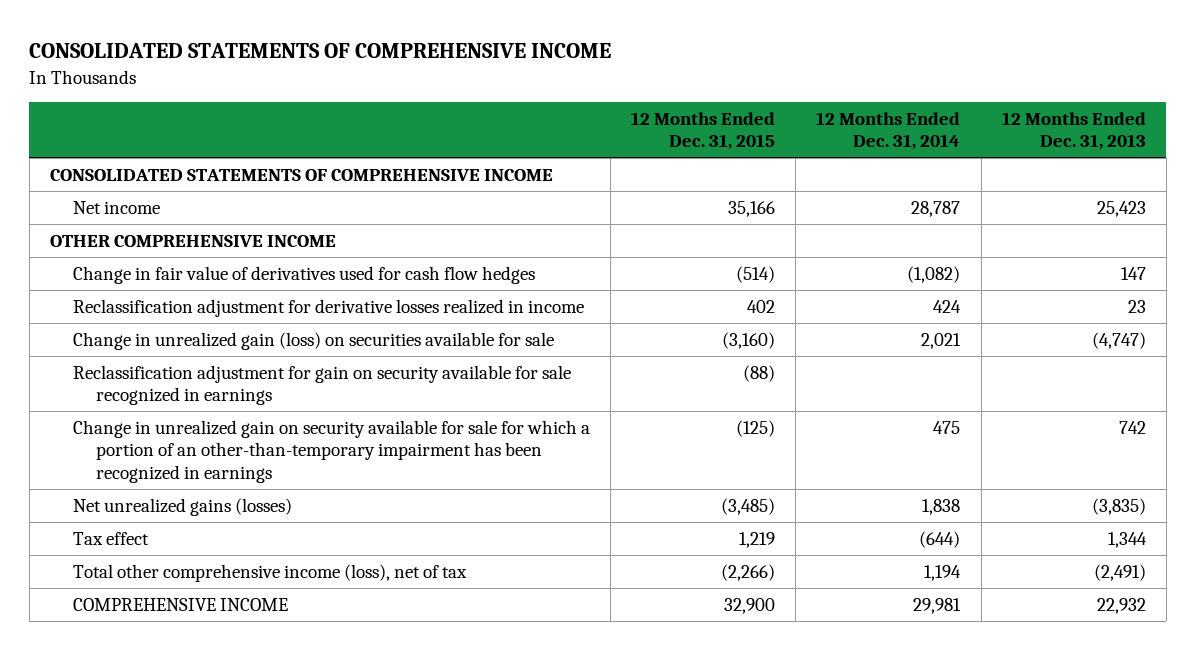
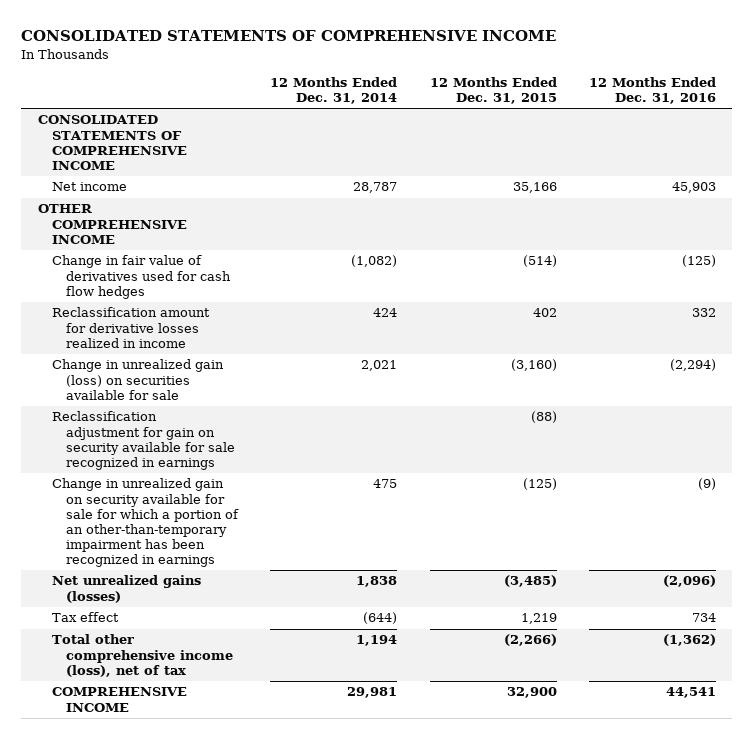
[1001,111,1146,151] 12 Months Ended Dec. 31, 2013 -> none
none -> [589,77,717,105] 12 Months Ended Dec. 31, 2016
[72,298,584,317] Reclassification adjustment for derivative losses realized in income -> [51,307,210,348] Reclassification amount for derivative losses realized in income

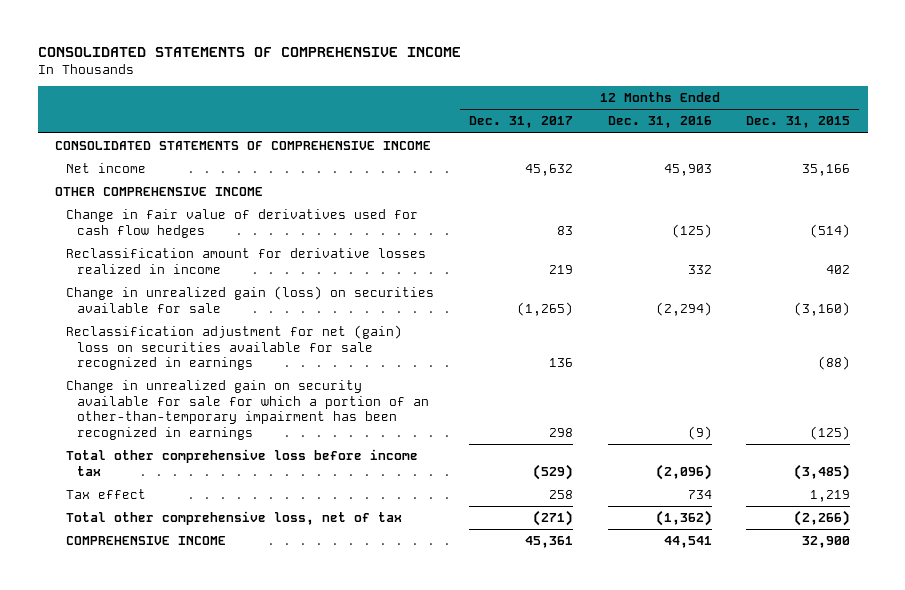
[270,77,398,105] 12 Months Ended Dec. 31, 2014 -> none
none -> [468,116,573,129] Dec. 31, 2017
[51,411,236,471] Reclassification adjustment for gain on security available for sale recognized in earnings -> [66,324,403,371] Reclassification adjustment for net (gain) loss on securities available for sale recognized in earnings
[51,575,201,603] Net unrealized gains (losses) -> [66,448,419,476] Total other comprehensive loss before income tax
[51,634,234,677] Total other comprehensive income (loss), net of tax -> [66,510,403,525] Total other comprehensive loss, net of tax

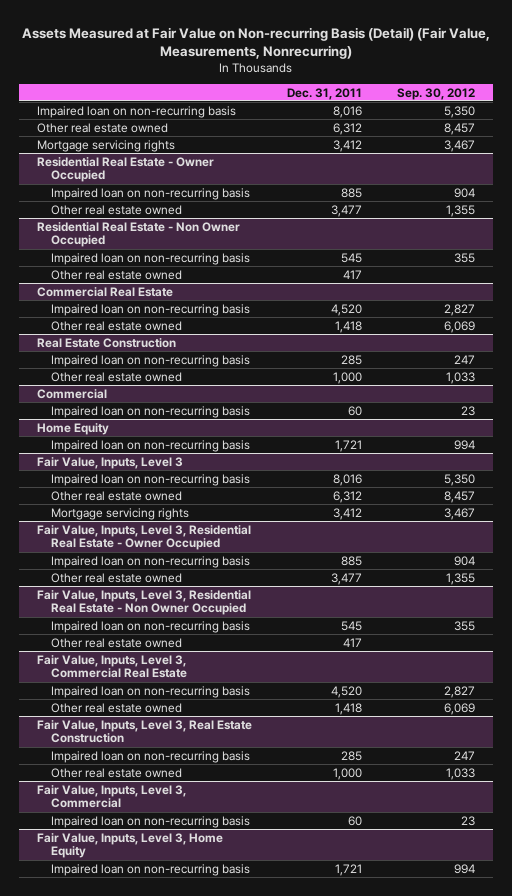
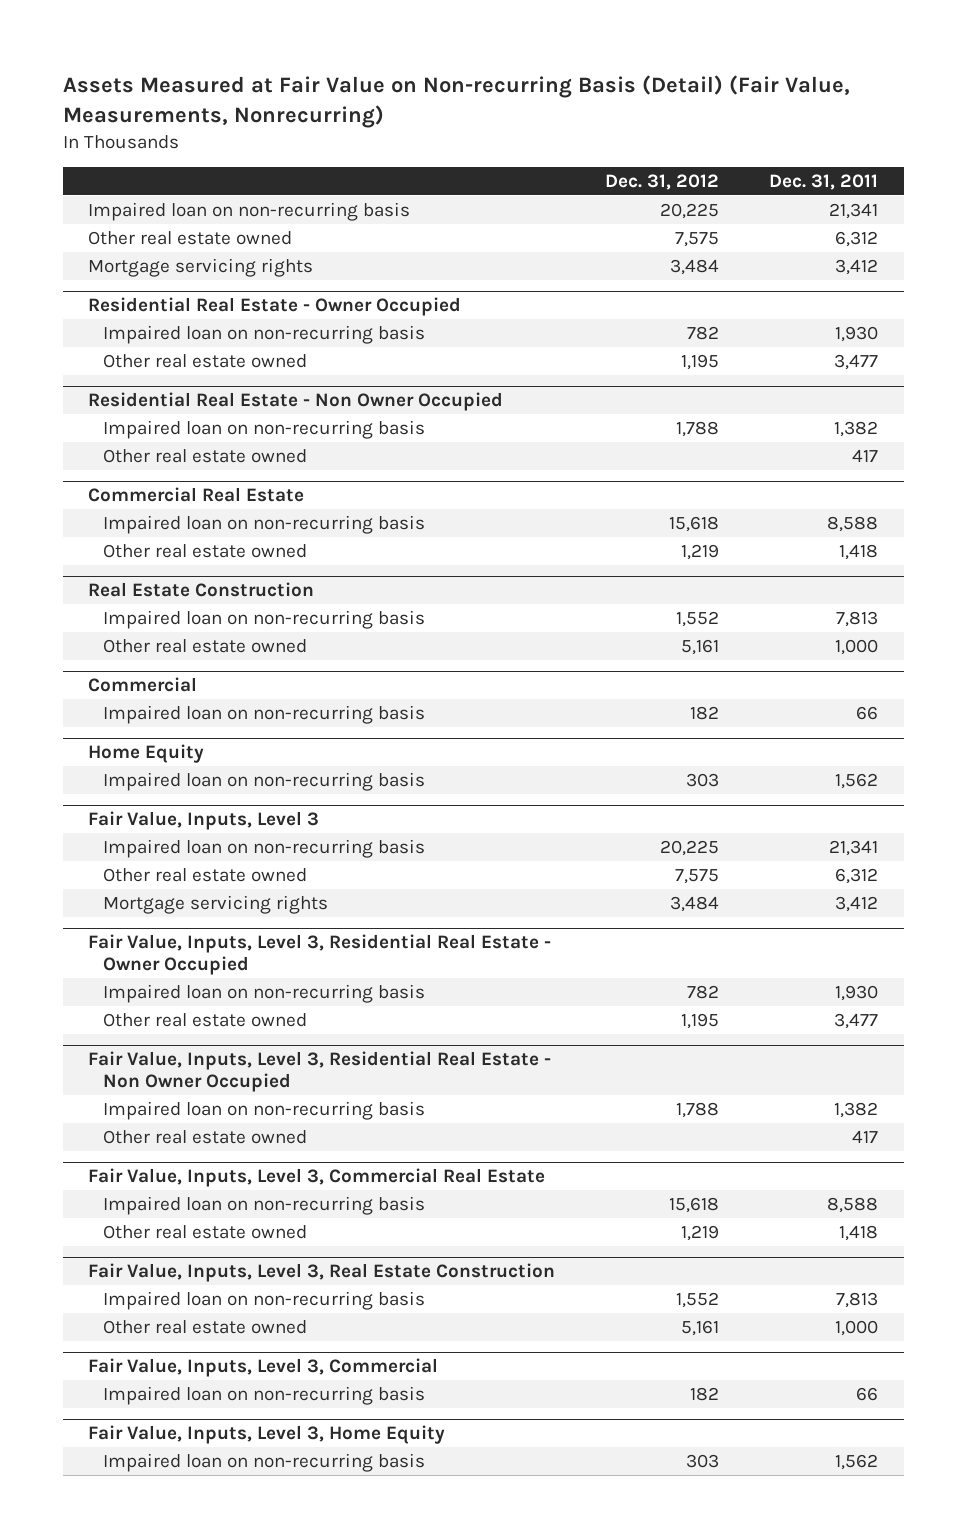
[397,87,476,100] Sep. 30, 2012 -> none
none -> [605,173,720,190] Dec. 31, 2012
[332,105,362,118] 8,016 -> [829,203,879,220] 21,341
[340,187,362,198] 885 -> [835,326,879,343] 1,930
[340,252,362,263] 545 -> [834,421,879,438] 1,382
[330,303,362,316] 4,520 -> [827,516,879,533] 8,588
[340,354,362,365] 285 -> [836,611,879,628] 7,813
[347,405,362,416] 60 -> [856,706,879,721] 66
[334,439,362,452] 1,721 -> [835,773,879,790] 1,562
[332,473,362,486] 8,016 -> [829,840,879,857] 21,341
[340,555,362,566] 885 -> [835,985,879,1002] 1,930
[340,620,362,631] 545 -> [834,1102,879,1119] 1,382
[330,685,362,698] 4,520 -> [827,1197,879,1214] 8,588
[340,750,362,761] 285 -> [836,1292,879,1309] 7,813
[347,815,362,826] 60 -> [856,1387,879,1402] 66
[334,863,362,876] 1,721 -> [835,1454,879,1471] 1,562

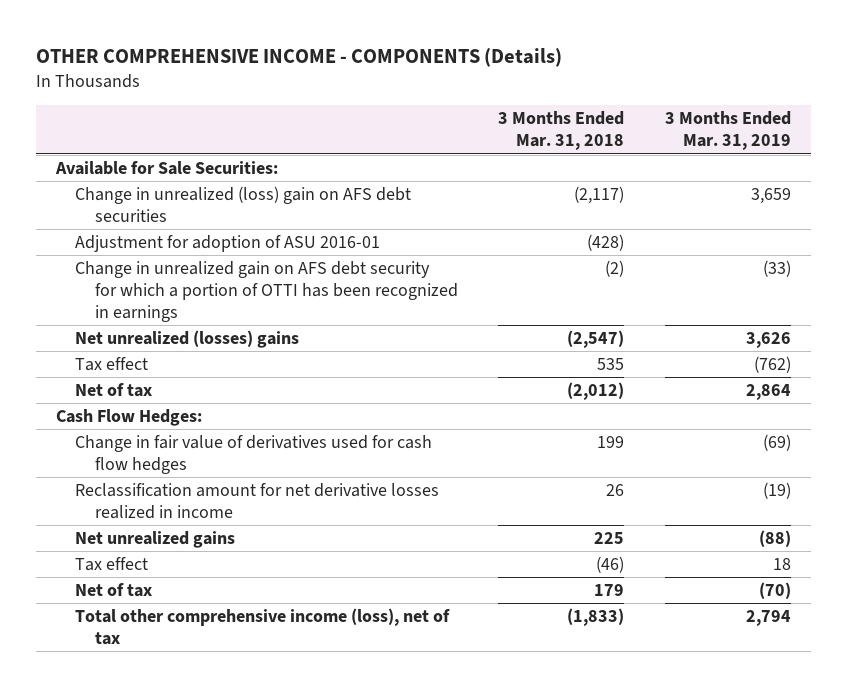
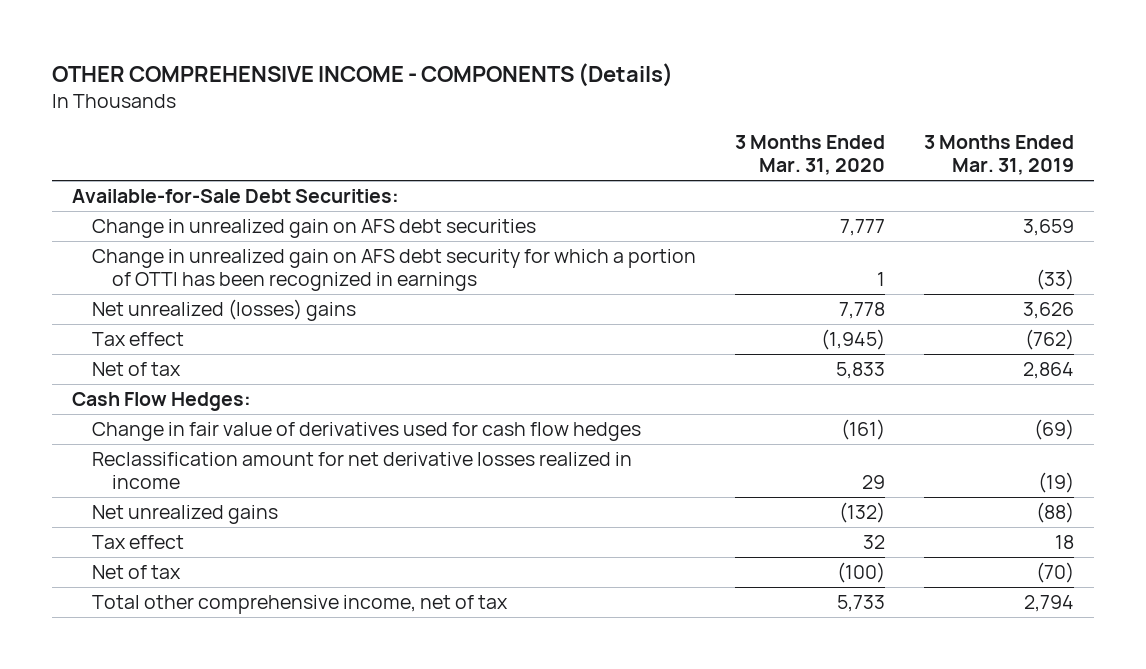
[498,111,625,151] 3 Months Ended Mar. 31, 2018 -> none
none -> [734,135,885,175] 3 Months Ended Mar. 31, 2020
[75,235,381,253] Adjustment for adoption of ASU 2016-01 -> none
[54,161,278,176] Available for Sale Securities: -> [71,189,399,204] Available-for-Sale Debt Securities:
[75,186,412,223] Change in unrealized (loss) gain on AFS debt securities -> [91,219,536,239] Change in unrealized gain on AFS debt securities
[75,608,451,646] Total other comprehensive income (loss), net of tax -> [91,595,508,615] Total other comprehensive income, net of tax

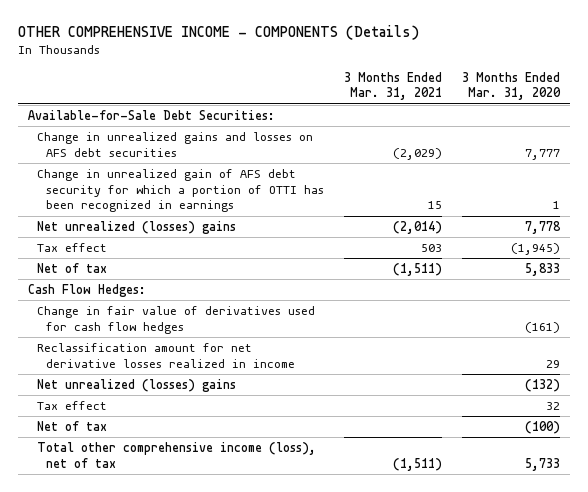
[924,135,1075,175] 3 Months Ended Mar. 31, 2019 -> none
none -> [343,71,442,101] 3 Months Ended Mar. 31, 2021
[91,219,536,239] Change in unrealized gain on AFS debt securities -> [36,131,313,157] Change in unrealized gains and losses on AFS debt securities
[91,249,696,291] Change in unrealized gain on AFS debt security for which a portion of OTTI has been recognized in earnings -> [36,168,324,213] Change in unrealized gain of AFS debt security for which a portion of OTTI has been recognized in earnings
[91,505,278,525] Net unrealized gains -> [36,378,236,392] Net unrealized (losses) gains
[91,595,508,615] Total other comprehensive income, net of tax -> [36,441,316,468] Total other comprehensive income (loss), net of tax

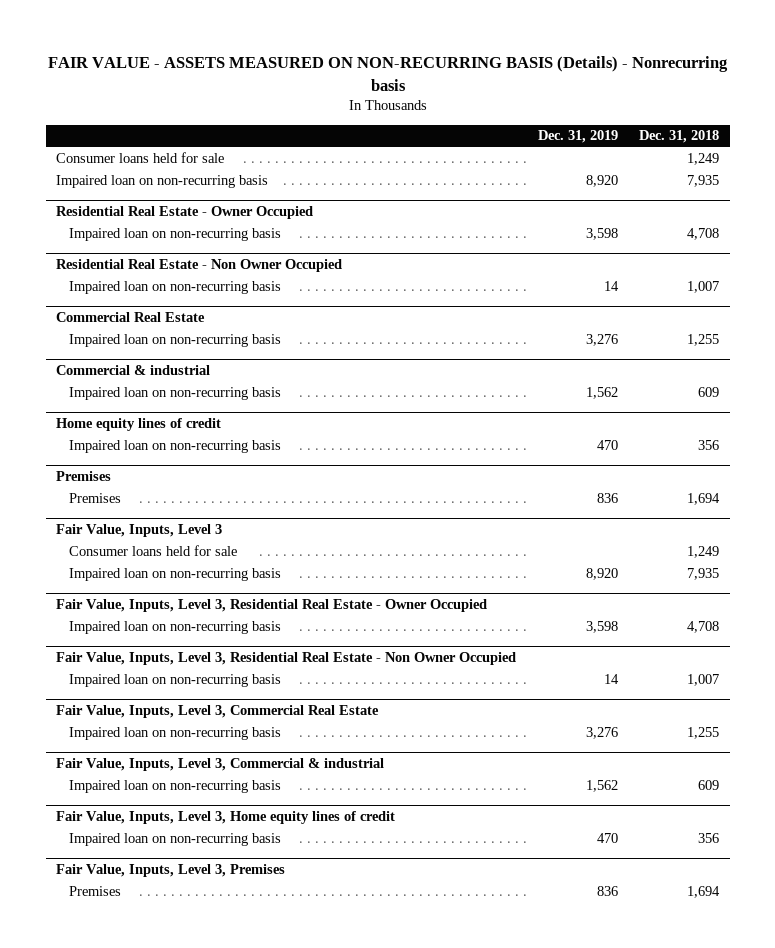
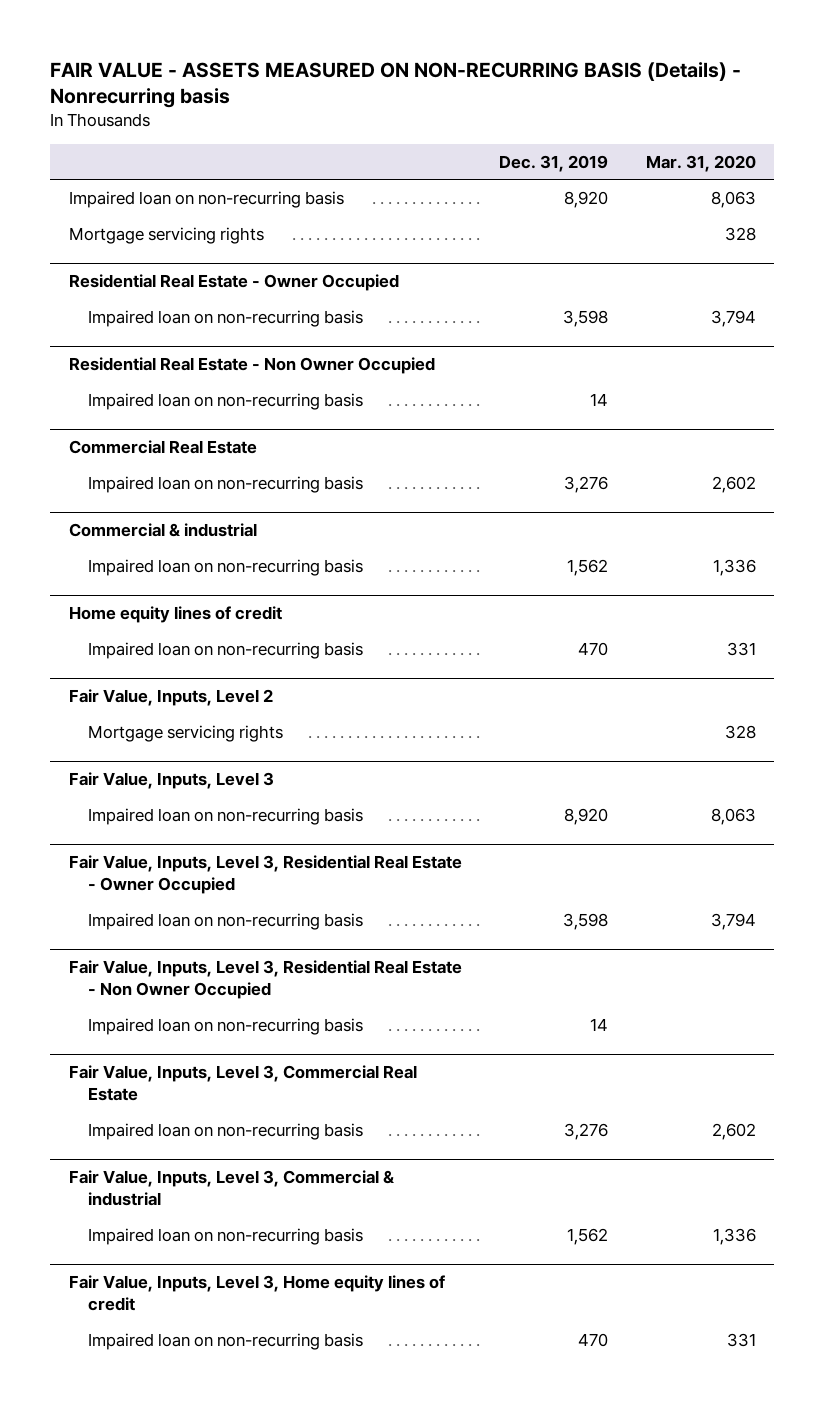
[638,130,719,144] Dec. 31, 2018 -> none
none -> [645,154,756,172] Mar. 31, 2020
[56,151,225,163] Consumer loans held for sale -> none
none -> [68,226,264,244] Mortgage servicing rights
[56,470,112,481] Premises -> none
[68,492,121,503] Premises -> none
none -> [68,688,273,706] Fair Value, Inputs, Level 2
none -> [88,724,284,742] Mortgage servicing rights
[68,544,237,556] Consumer loans held for sale -> none
[56,863,286,877] Fair Value, Inputs, Level 3, Premises -> none
[68,885,121,896] Premises -> none

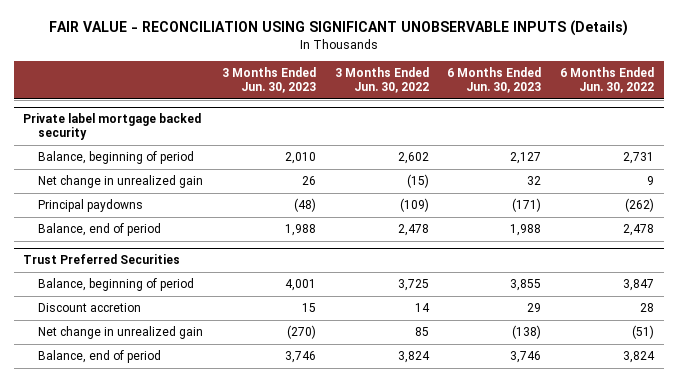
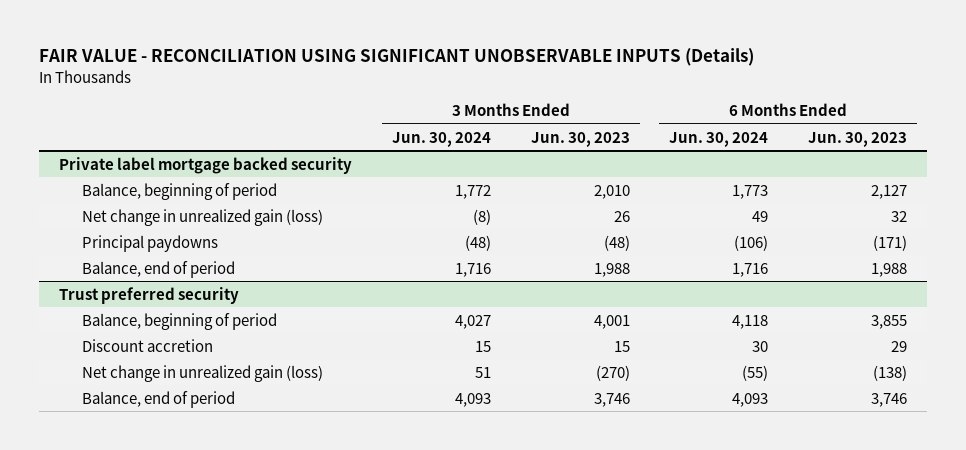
[334,66,429,94] 3 Months Ended Jun. 30, 2022 -> none
[560,66,655,94] 6 Months Ended Jun. 30, 2022 -> none
none -> [391,131,491,147] Jun. 30, 2024
none -> [669,131,769,147] Jun. 30, 2024
[37,175,203,189] Net change in unrealized gain -> [82,208,324,226] Net change in unrealized gain (loss)
[23,254,181,265] Trust Preferred Securities -> [59,286,240,304] Trust preferred security
[37,326,203,340] Net change in unrealized gain -> [82,364,324,382] Net change in unrealized gain (loss)

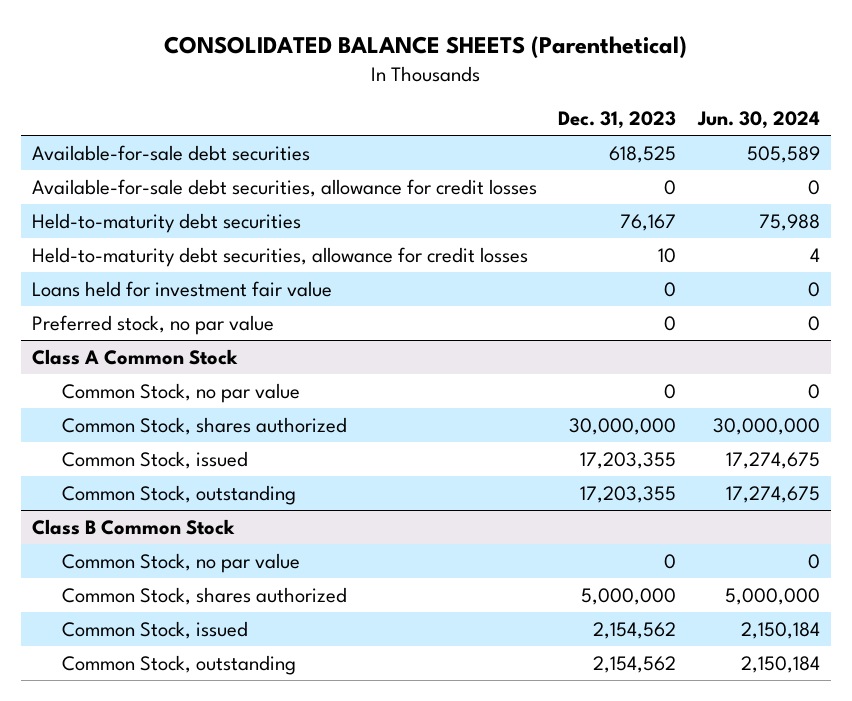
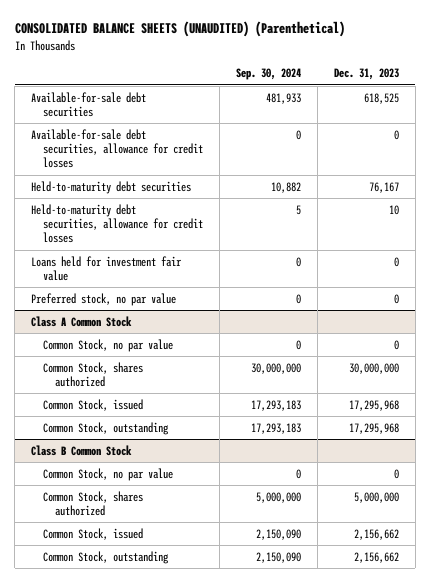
[163,36,687,59] CONSOLIDATED BALANCE SHEETS (Parenthetical) -> [14,21,345,38] CONSOLIDATED BALANCE SHEETS (UNAUDITED) (Parenthetical)
[697,111,821,130] Jun. 30, 2024 -> none
none -> [235,68,301,81] Sep. 30, 2024
[580,451,677,469] 17,203,355 -> [348,399,399,411] 17,295,968
[580,485,677,503] 17,203,355 -> [348,422,399,434] 17,295,968
[593,621,677,639] 2,154,562 -> [353,528,399,540] 2,156,662
[593,655,677,673] 2,154,562 -> [353,551,399,563] 2,156,662

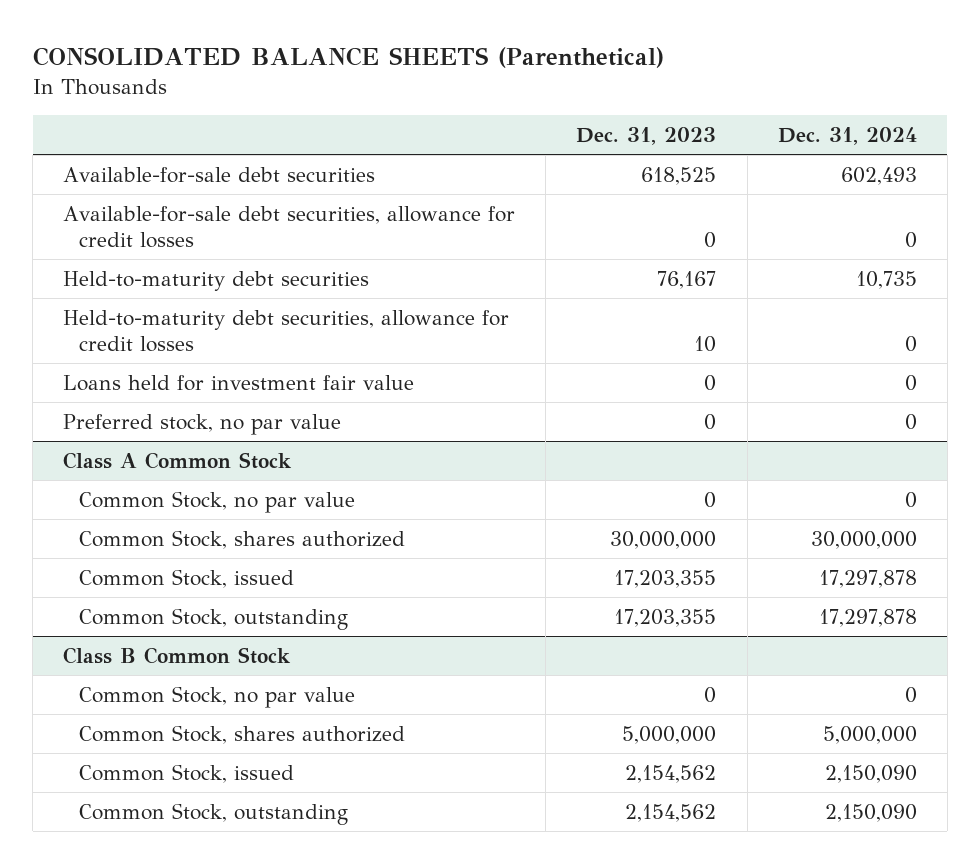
[14,21,345,38] CONSOLIDATED BALANCE SHEETS (UNAUDITED) (Parenthetical) -> [32,47,664,69] CONSOLIDATED BALANCE SHEETS (Parenthetical)
[235,68,301,81] Sep. 30, 2024 -> none
none -> [777,127,917,146] Dec. 31, 2024
[348,399,399,411] 17,295,968 -> [614,569,717,588] 17,203,355
[348,422,399,434] 17,295,968 -> [614,608,717,627] 17,203,355
[353,528,399,540] 2,156,662 -> [625,764,717,783] 2,154,562
[353,551,399,563] 2,156,662 -> [625,803,717,822] 2,154,562

